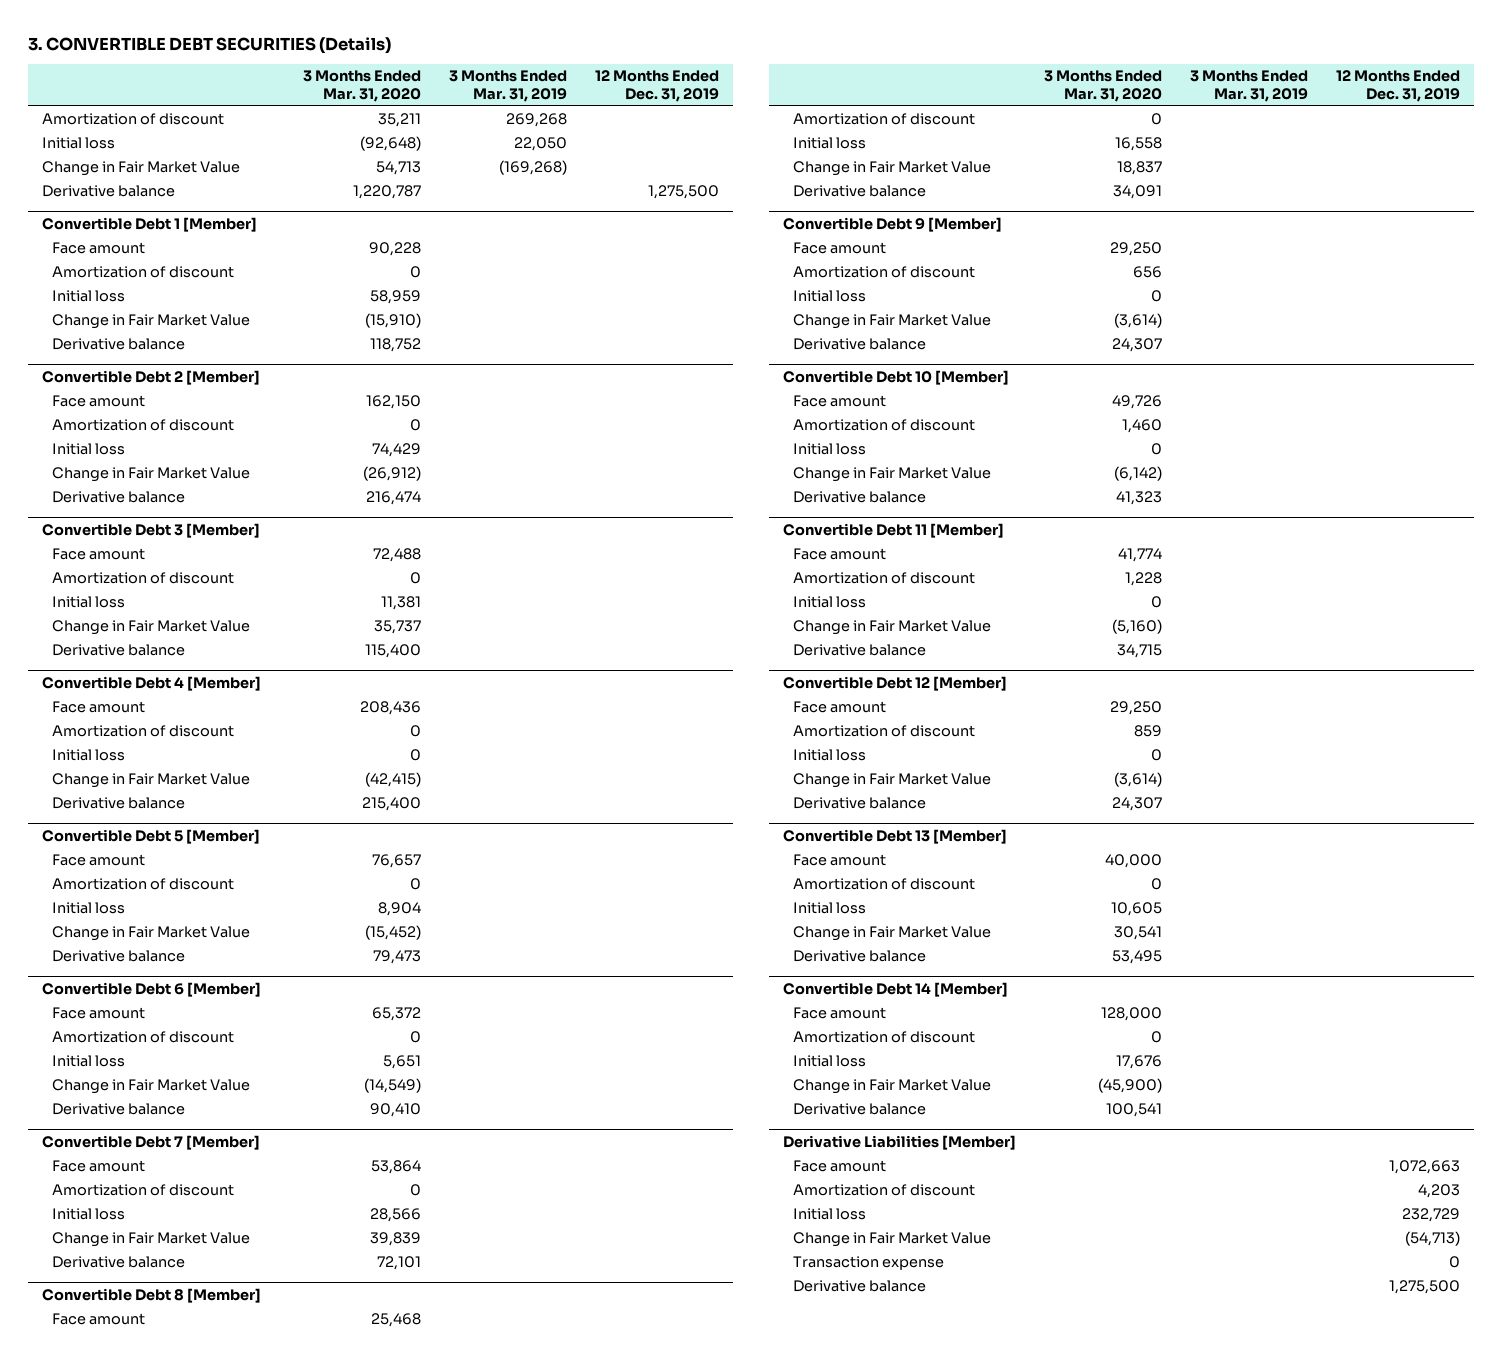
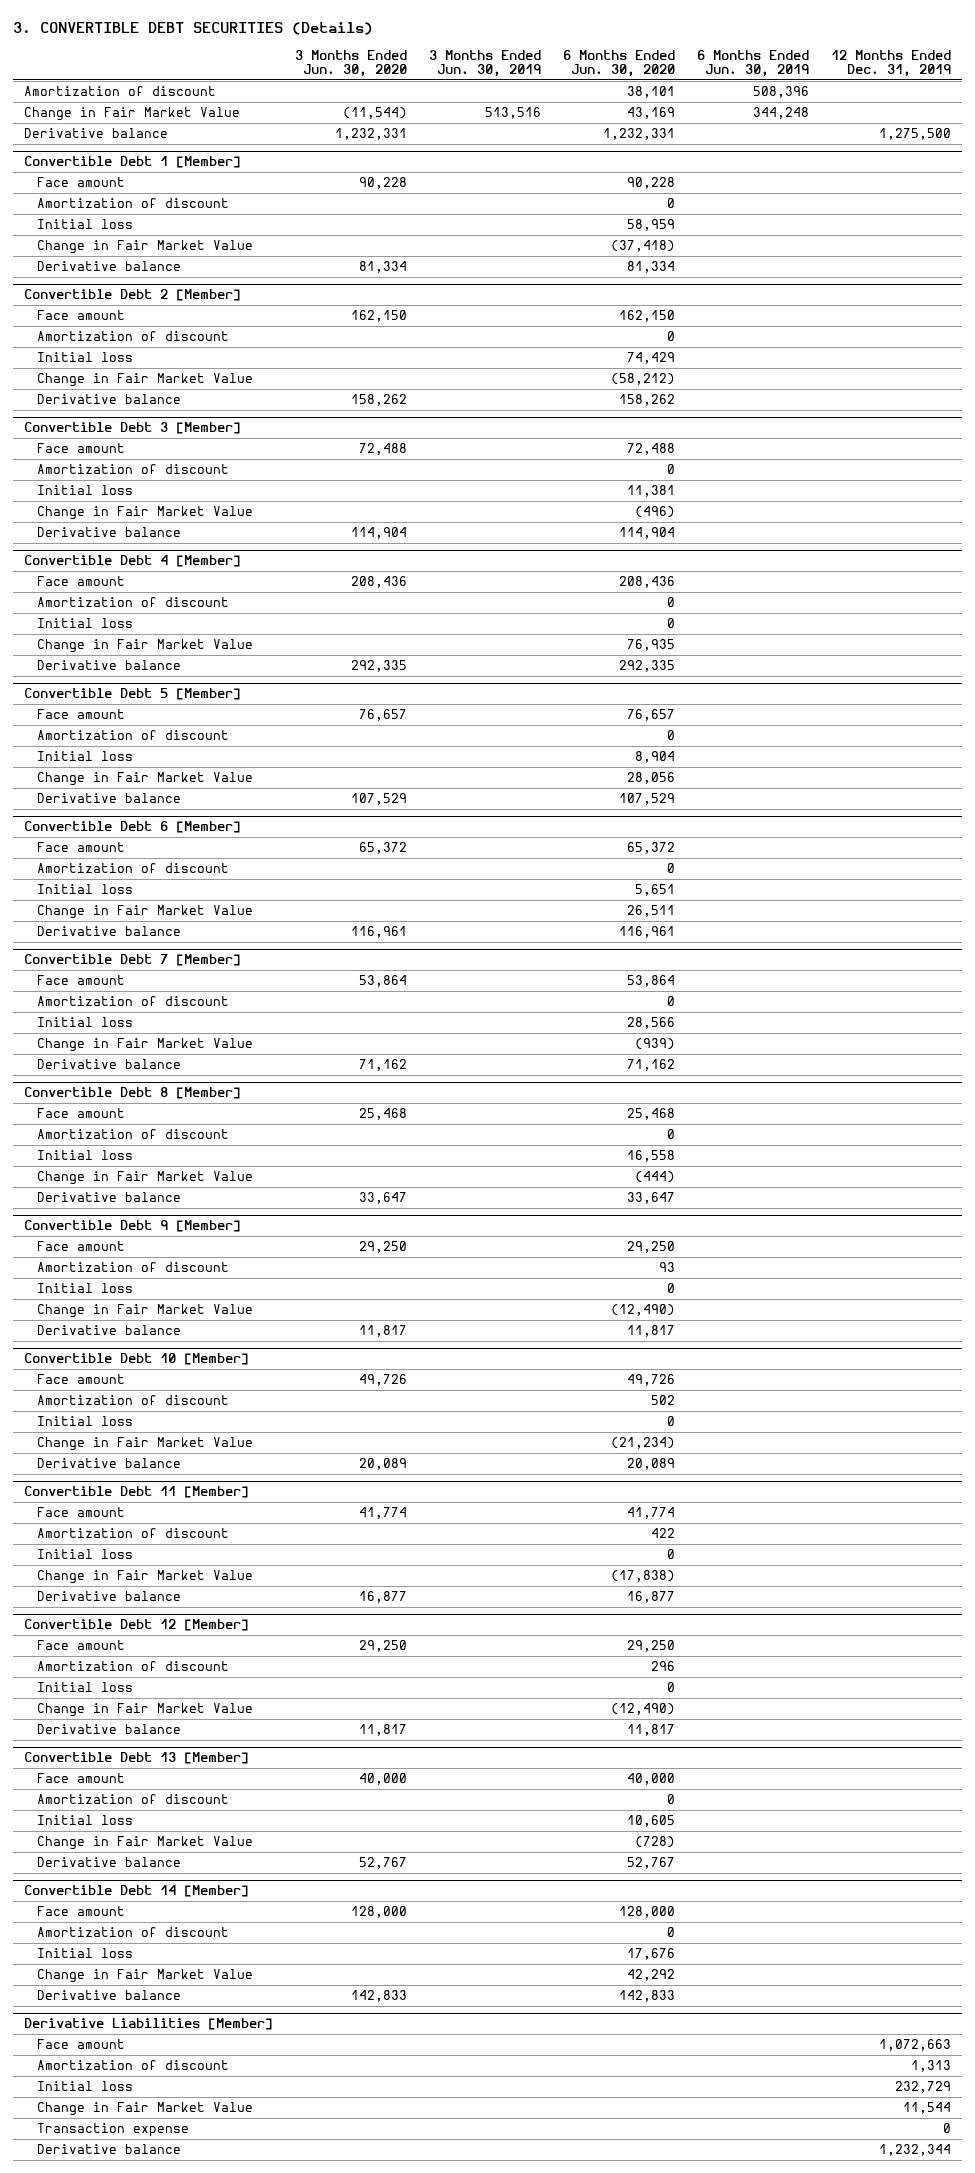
[302,70,421,103] 3 Months Ended Mar. 31, 2020 -> none
[449,70,568,103] 3 Months Ended Mar. 31, 2019 -> none
none -> [295,49,408,78] 3 Months Ended Jun. 30, 2020
none -> [429,49,542,78] 3 Months Ended Jun. 30, 2019
none -> [562,49,675,78] 6 Months Ended Jun. 30, 2020
none -> [696,49,809,78] 6 Months Ended Jun. 30, 2019
[41,137,115,150] Initial loss -> none
[1418,1184,1461,1199] 4,203 -> [910,2059,951,2072] 1,313
[1405,1231,1461,1247] (54,713) -> [902,2101,951,2114] 11,544
[1389,1280,1461,1295] 1,275,500 -> [878,2143,951,2156] 1,232,344

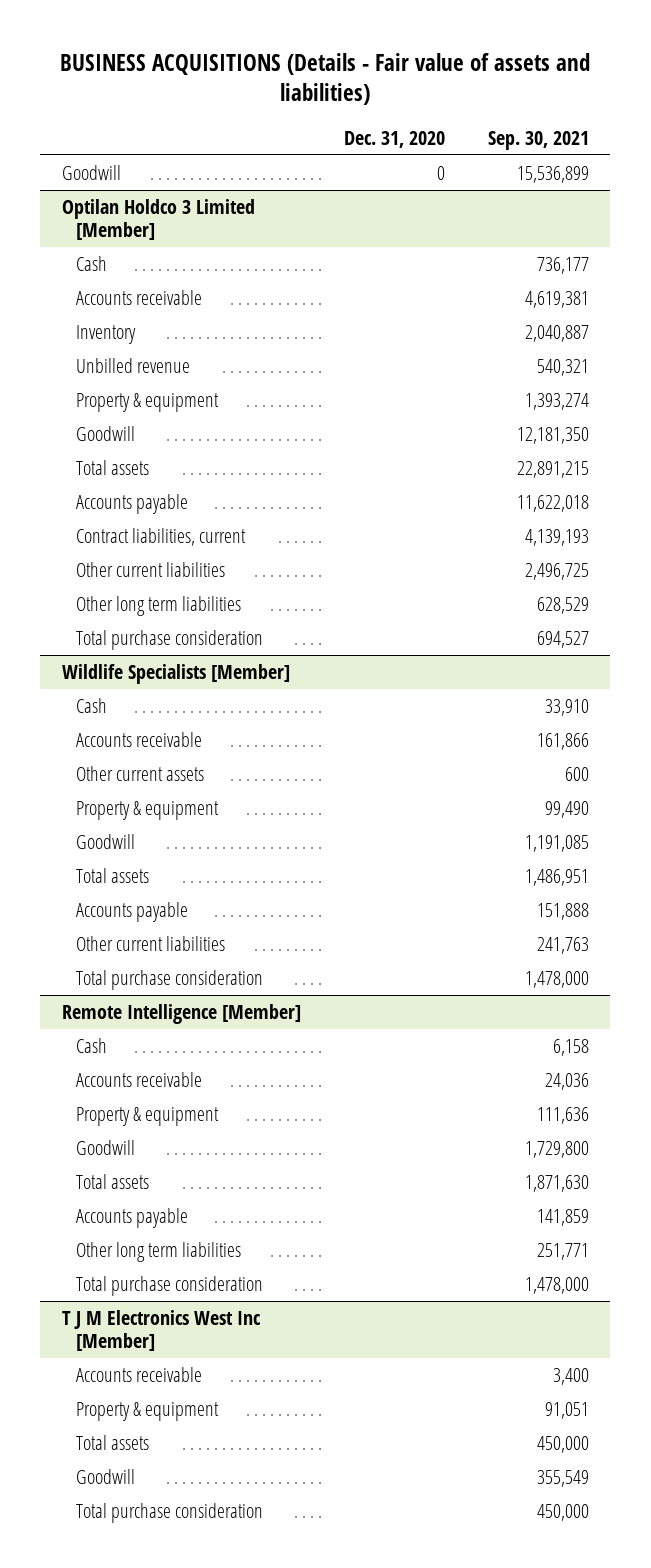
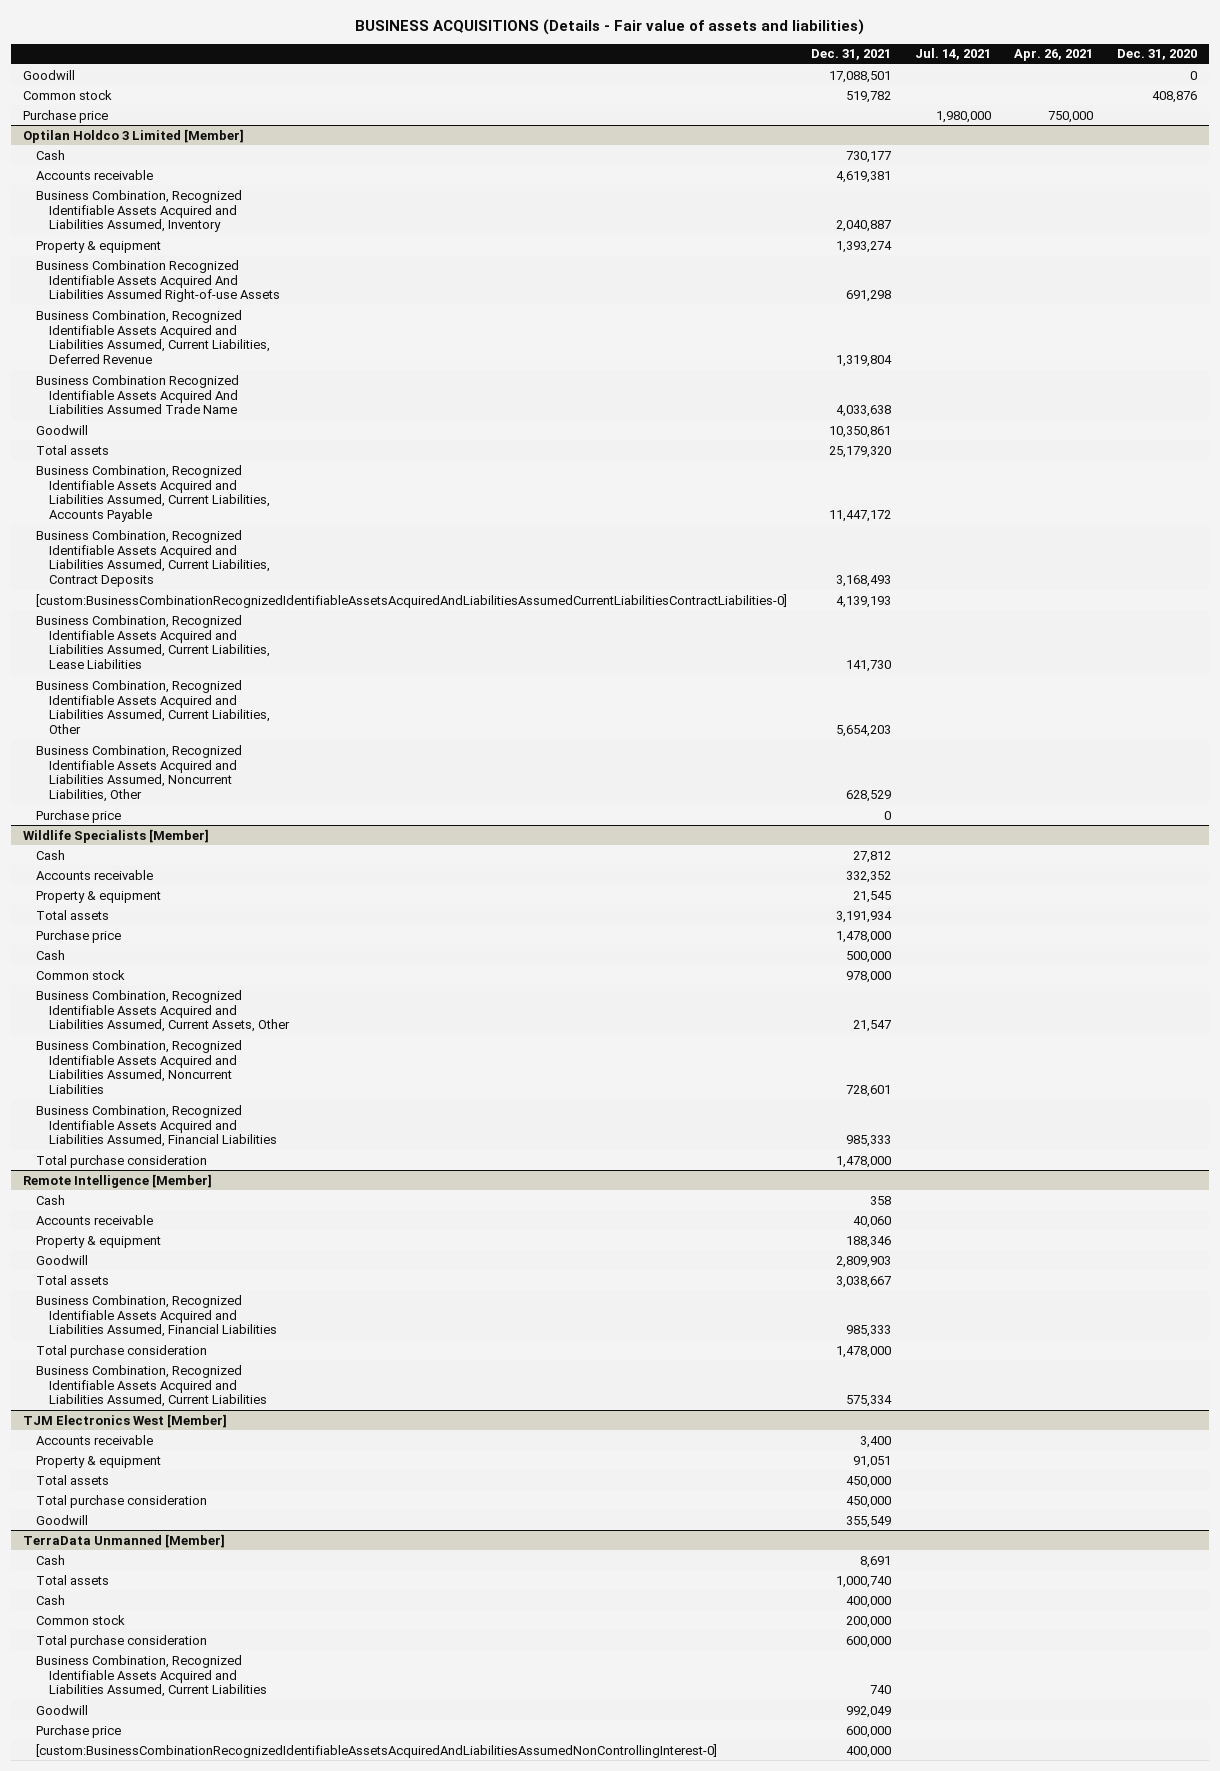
[487,130,589,150] Sep. 30, 2021 -> none
none -> [810,49,891,61] Dec. 31, 2021
none -> [914,48,991,61] Jul. 14, 2021
none -> [1014,49,1094,62] Apr. 26, 2021
none -> [22,89,112,100] Common stock
none -> [22,109,108,123] Purchase price
[76,358,191,374] Unbilled revenue -> none
[76,325,137,345] Inventory -> [35,189,242,233] Business Combination, Recognized Identifiable Assets Acquired and Liabilities Assumed, Inventory
none -> [35,259,281,303] Business Combination Recognized Identifiable Assets Acquired And Liabilities Assumed Right-of-use Assets
none -> [35,309,271,365] Business Combination, Recognized Identifiable Assets Acquired and Liabilities Assumed, Current Liabilities, Deferred Revenue
none -> [35,374,239,415] Business Combination Recognized Identifiable Assets Acquired And Liabilities Assumed Trade Name
[76,528,247,547] Contract liabilities, current -> none
[76,630,264,651] Total purchase consideration -> none
[76,494,189,515] Accounts payable -> [35,464,271,523] Business Combination, Recognized Identifiable Assets Acquired and Liabilities Assumed, Current Liabilities, Accounts Payable
none -> [35,529,271,588] Business Combination, Recognized Identifiable Assets Acquired and Liabilities Assumed, Current Liabilities, Contract Deposits
none -> [35,593,787,608] [custom:BusinessCombinationRecognizedIdentifiableAssetsAcquiredAndLiabilitiesAssumedCurrentLiabilitiesContractLiabilities-0]
none -> [35,614,271,670] Business Combination, Recognized Identifiable Assets Acquired and Liabilities Assumed, Current Liabilities, Lease Liabilities
[76,562,226,578] Other current liabilities -> [35,679,271,735] Business Combination, Recognized Identifiable Assets Acquired and Liabilities Assumed, Current Liabilities, Other
[76,596,242,617] Other long term liabilities -> [35,744,242,803] Business Combination, Recognized Identifiable Assets Acquired and Liabilities Assumed, Noncurrent Liabilities, Other
none -> [35,809,121,823] Purchase price
[76,766,205,782] Other current assets -> none
[76,834,136,850] Goodwill -> none
[76,902,189,923] Accounts payable -> none
[76,936,226,952] Other current liabilities -> none
none -> [35,929,121,943] Purchase price
none -> [35,949,65,960] Cash
none -> [35,969,125,980] Common stock
none -> [35,989,291,1033] Business Combination, Recognized Identifiable Assets Acquired and Liabilities Assumed, Current Assets, Other
none -> [35,1039,242,1095] Business Combination, Recognized Identifiable Assets Acquired and Liabilities Assumed, Noncurrent Liabilities
none -> [35,1104,278,1148] Business Combination, Recognized Identifiable Assets Acquired and Liabilities Assumed, Financial Liabilities
[76,1208,189,1229] Accounts payable -> none
[76,1242,242,1263] Other long term liabilities -> none
none -> [35,1294,278,1338] Business Combination, Recognized Identifiable Assets Acquired and Liabilities Assumed, Financial Liabilities
[61,1310,261,1352] T J M Electronics West Inc [Member] -> none
[76,1367,203,1383] Accounts receivable -> none
[76,1402,220,1422] Property & equipment -> none
[76,1435,150,1451] Total assets -> none
[76,1469,136,1485] Goodwill -> none
[76,1503,264,1524] Total purchase consideration -> none
none -> [35,1364,268,1408] Business Combination, Recognized Identifiable Assets Acquired and Liabilities Assumed, Current Liabilities
none -> [22,1413,227,1428] TJM Electronics West [Member]
none -> [35,1434,153,1445] Accounts receivable
none -> [35,1455,161,1468] Property & equipment
none -> [35,1474,109,1485] Total assets
none -> [35,1494,207,1508] Total purchase consideration
none -> [35,1514,88,1525] Goodwill
none -> [22,1533,225,1548] TerraData Unmanned [Member]
none -> [35,1554,65,1565] Cash
none -> [35,1574,109,1585] Total assets
none -> [35,1594,65,1605] Cash
none -> [35,1614,125,1625] Common stock
none -> [35,1634,207,1648] Total purchase consideration
none -> [35,1654,268,1698] Business Combination, Recognized Identifiable Assets Acquired and Liabilities Assumed, Current Liabilities
none -> [35,1704,88,1715] Goodwill
none -> [35,1724,121,1738] Purchase price
none -> [35,1743,717,1758] [custom:BusinessCombinationRecognizedIdentifiableAssetsAcquiredAndLiabilitiesAssumedNonControllingInterest-0]

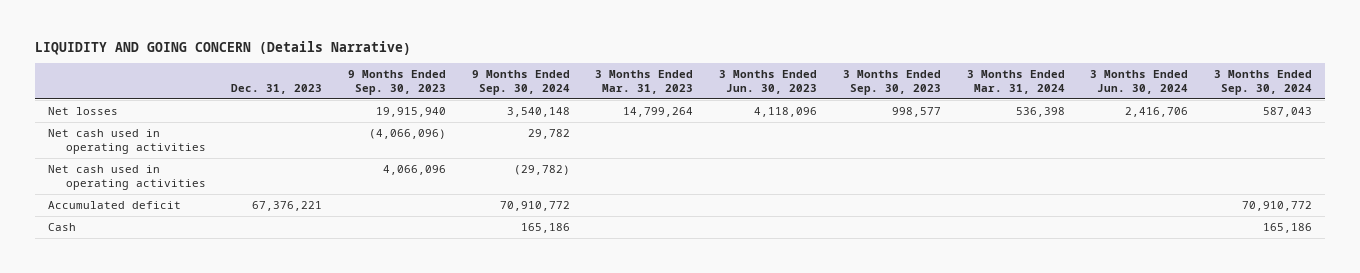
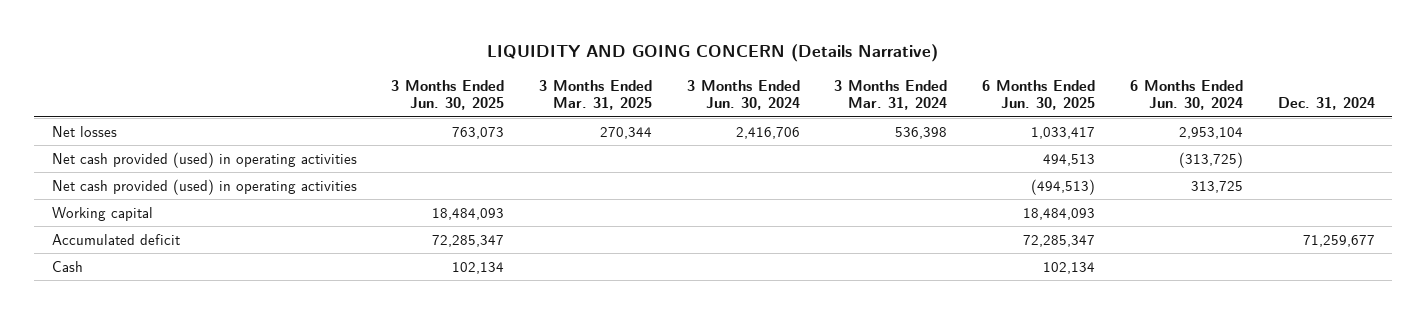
[231,84,323,95] Dec. 31, 2023 -> none
[348,70,447,96] 9 Months Ended Sep. 30, 2023 -> none
[471,70,570,96] 9 Months Ended Sep. 30, 2024 -> none
[595,70,694,95] 3 Months Ended Mar. 31, 2023 -> none
[719,70,818,95] 3 Months Ended Jun. 30, 2023 -> none
[842,70,941,96] 3 Months Ended Sep. 30, 2023 -> none
[1214,70,1313,96] 3 Months Ended Sep. 30, 2024 -> none
none -> [391,79,505,111] 3 Months Ended Jun. 30, 2025
none -> [539,79,653,111] 3 Months Ended Mar. 31, 2025
none -> [982,79,1096,111] 6 Months Ended Jun. 30, 2025
none -> [1129,79,1243,111] 6 Months Ended Jun. 30, 2024
none -> [1277,97,1375,111] Dec. 31, 2024
[47,128,206,154] Net cash used in operating activities -> [51,151,357,168] Net cash provided (used) in operating activities
[47,164,206,190] Net cash used in operating activities -> [51,178,357,195] Net cash provided (used) in operating activities
none -> [51,206,153,221] Working capital

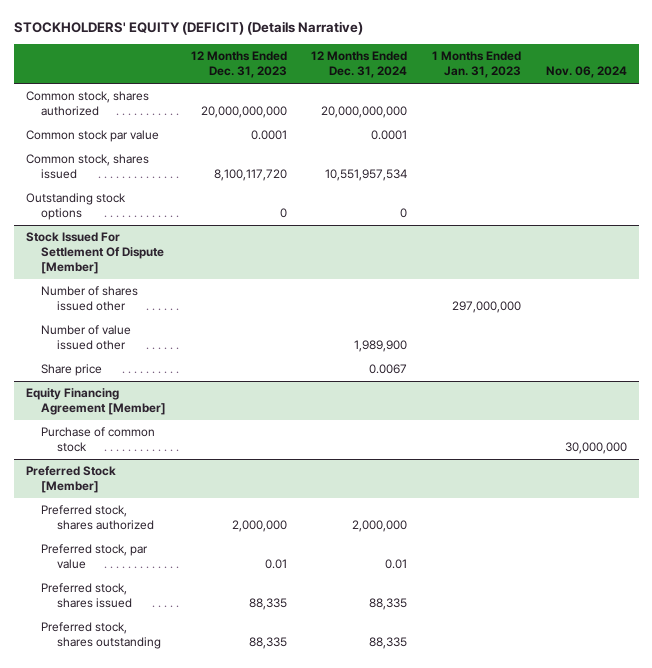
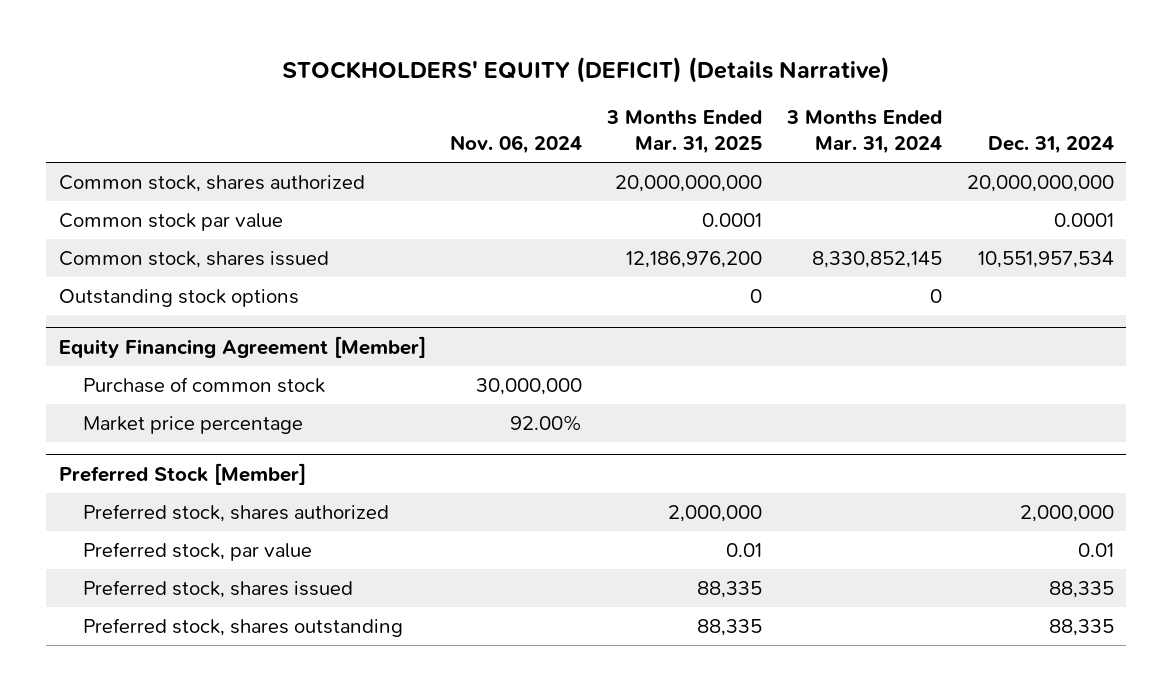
[190,51,287,79] 12 Months Ended Dec. 31, 2023 -> none
[311,51,408,79] 12 Months Ended Dec. 31, 2024 -> none
[431,51,521,79] 1 Months Ended Jan. 31, 2023 -> none
none -> [606,110,763,155] 3 Months Ended Mar. 31, 2025
none -> [785,110,942,155] 3 Months Ended Mar. 31, 2024
none -> [987,136,1114,155] Dec. 31, 2024
[25,232,165,275] Stock Issued For Settlement Of Dispute [Member] -> none
[41,286,139,312] Number of shares issued other -> none
[41,325,132,351] Number of value issued other -> none
[41,364,103,377] Share price -> none
none -> [83,416,304,435] Market price percentage

